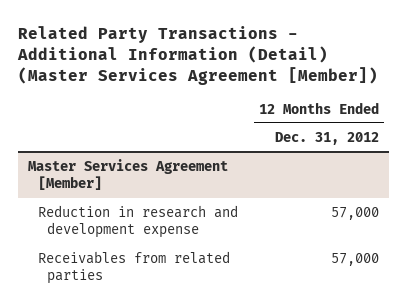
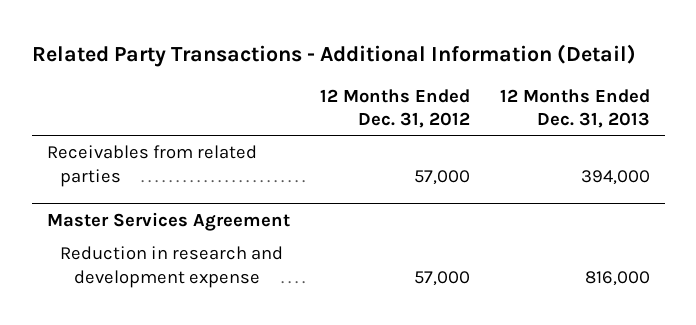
[16,25,378,86] Related Party Transactions - Additional Information (Detail) (Master Services Agreement [Member]) -> [31,43,636,67] Related Party Transactions - Additional Information (Detail)
none -> [499,88,650,128] 12 Months Ended Dec. 31, 2013
[28,158,229,191] Master Services Agreement [Member] -> none
[37,204,238,239] Reduction in research and development expense -> none
none -> [46,212,290,232] Master Services Agreement
none -> [60,246,284,288] Reduction in research and development expense

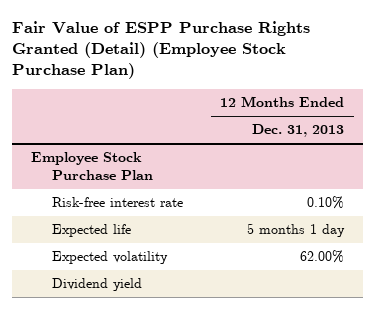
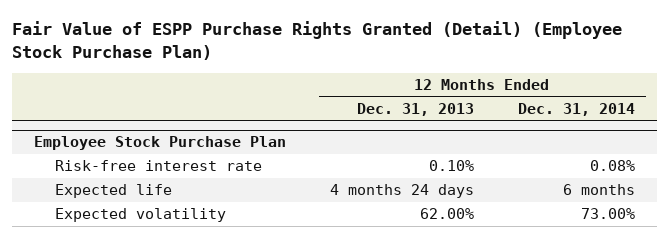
none -> [517,102,635,116] Dec. 31, 2014
[247,223,346,238] 5 months 1 day -> [329,184,474,199] 4 months 24 days
[52,278,143,292] Dividend yield -> none

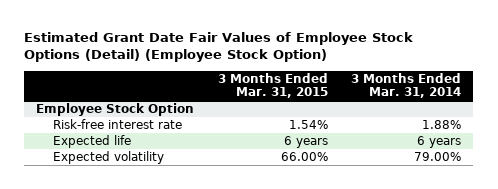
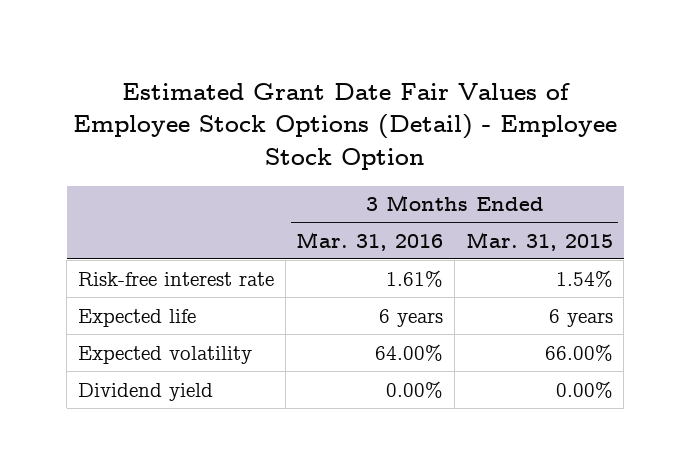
[24,31,414,63] Estimated Grant Date Fair Values of Employee Stock Options (Detail) (Employee Stock Option) -> [73,82,618,170] Estimated Grant Date Fair Values of Employee Stock Options (Detail) - Employee Stock Option
[351,72,462,99] 3 Months Ended Mar. 31, 2014 -> none
none -> [296,231,444,251] Mar. 31, 2016
[36,103,195,117] Employee Stock Option -> none
none -> [78,382,214,401] Dividend yield

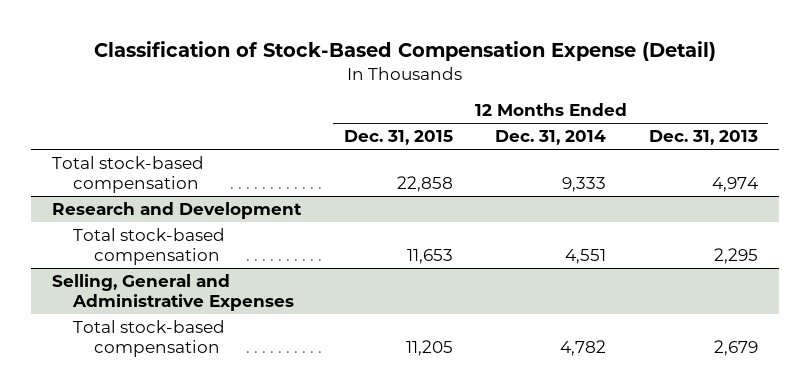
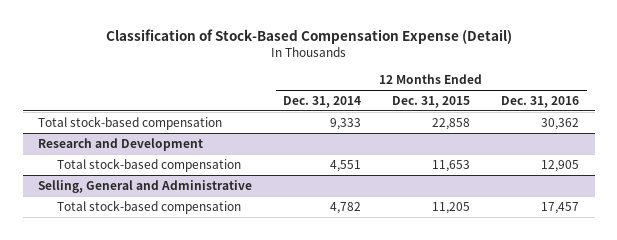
[648,130,758,146] Dec. 31, 2013 -> none
none -> [501,95,580,108] Dec. 31, 2016
[52,274,295,312] Selling, General and Administrative Expenses -> [38,179,253,193] Selling, General and Administrative

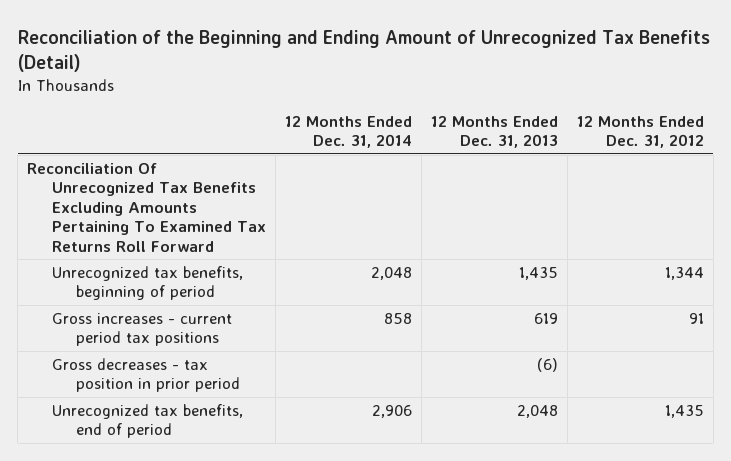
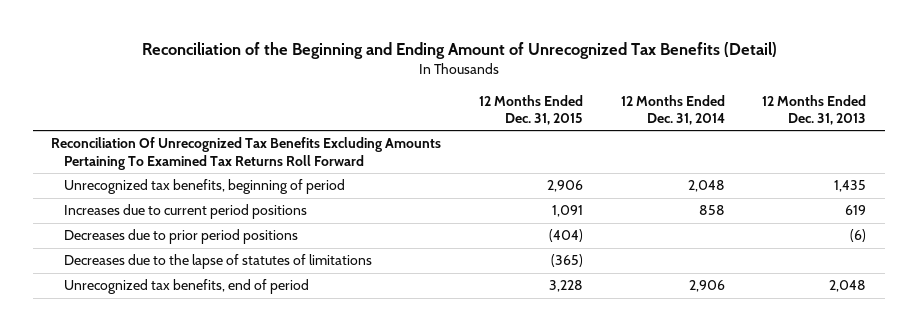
[576,115,704,149] 12 Months Ended Dec. 31, 2012 -> none
none -> [479,94,584,125] 12 Months Ended Dec. 31, 2015
[51,312,232,347] Gross increases - current period tax positions -> [63,204,307,220] Increases due to current period positions
[51,357,241,393] Gross decreases - tax position in prior period -> [63,229,298,245] Decreases due to prior period positions
none -> [63,254,372,270] Decreases due to the lapse of statutes of limitations

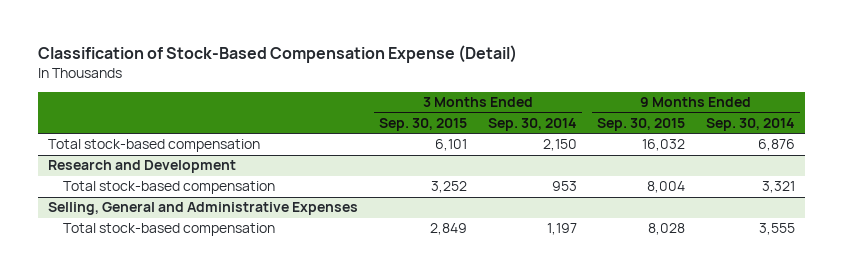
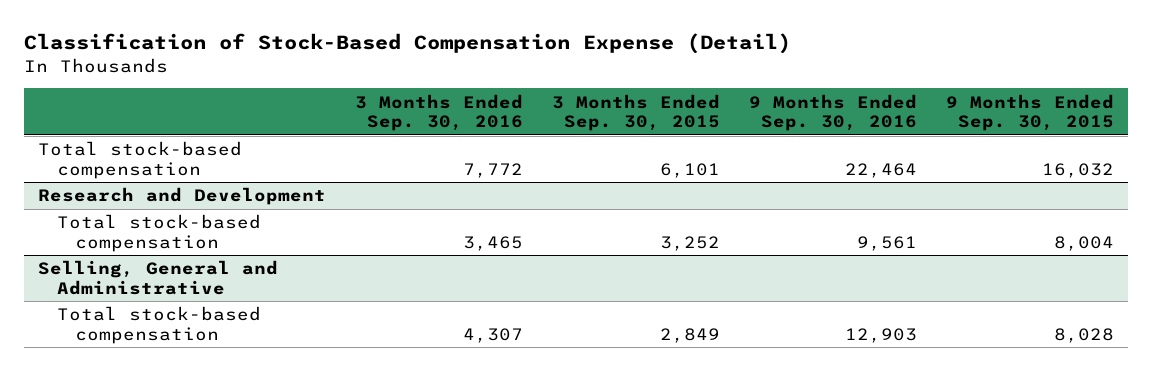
[487,117,577,131] Sep. 30, 2014 -> none
[705,117,795,131] Sep. 30, 2014 -> none
none -> [355,93,524,132] 3 Months Ended Sep. 30, 2016
none -> [748,93,917,132] 9 Months Ended Sep. 30, 2016
[48,202,359,216] Selling, General and Administrative Expenses -> [38,260,279,295] Selling, General and Administrative

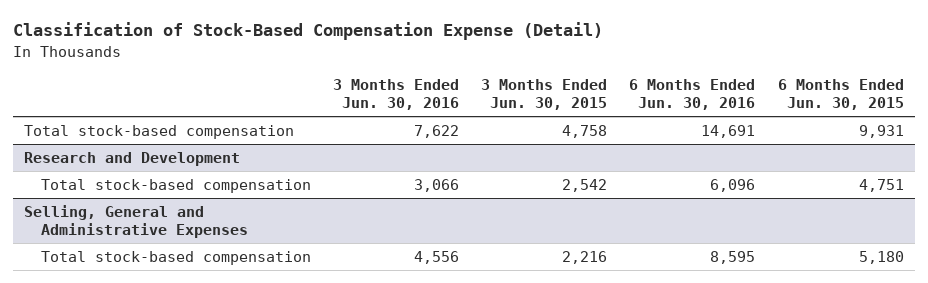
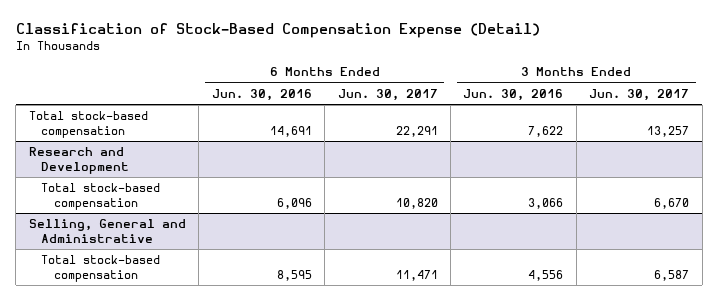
[481,79,608,110] 3 Months Ended Jun. 30, 2015 -> none
[777,79,904,110] 6 Months Ended Jun. 30, 2015 -> none
none -> [337,89,438,102] Jun. 30, 2017
none -> [589,89,690,102] Jun. 30, 2017
[24,205,248,238] Selling, General and Administrative Expenses -> [28,219,186,243] Selling, General and Administrative

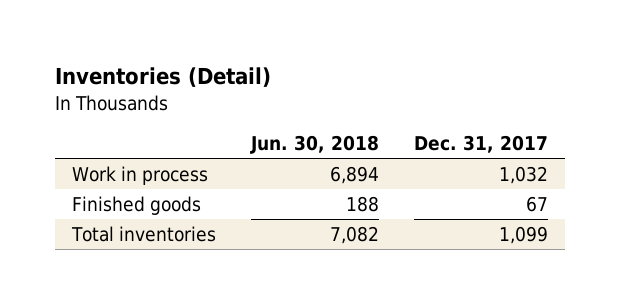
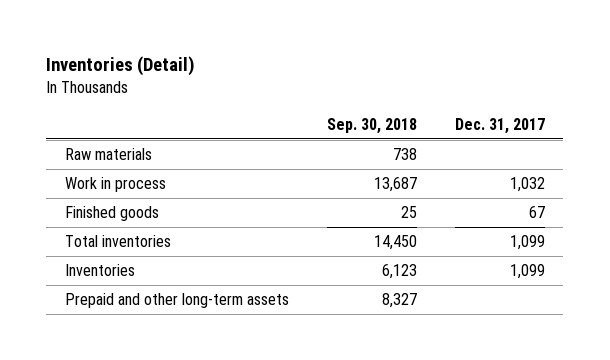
[250,135,380,155] Jun. 30, 2018 -> none
none -> [326,117,417,134] Sep. 30, 2018
none -> [65,148,153,161] Raw materials
none -> [65,264,136,277] Inventories
none -> [65,293,290,309] Prepaid and other long-term assets

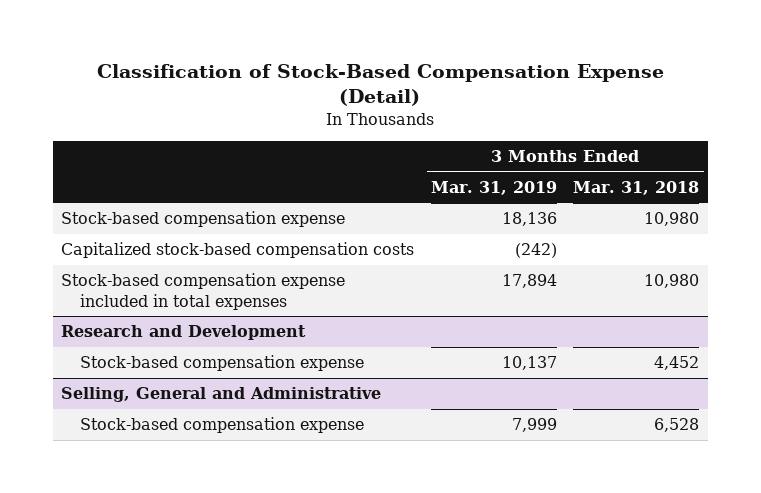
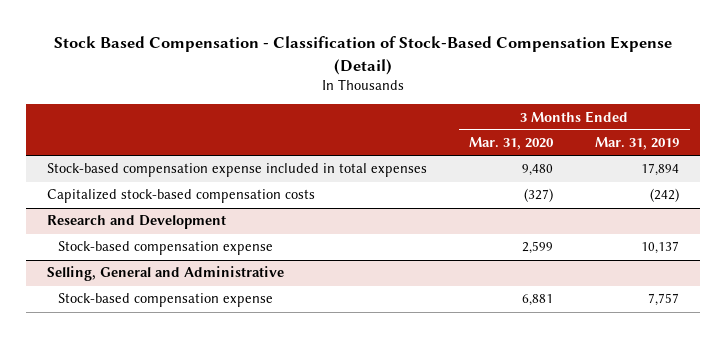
[97,64,665,107] Classification of Stock-Based Compensation Expense (Detail) -> [54,36,673,75] Stock Based Compensation - Classification of Stock-Based Compensation Expense (Detail)
[573,181,700,196] Mar. 31, 2018 -> none
none -> [469,137,555,151] Mar. 31, 2020
[61,211,346,228] Stock-based compensation expense -> none
[61,242,415,259] Capitalized stock-based compensation costs -> [47,189,316,204] Capitalized stock-based compensation costs
[511,418,557,433] 7,999 -> [648,293,680,307] 7,757

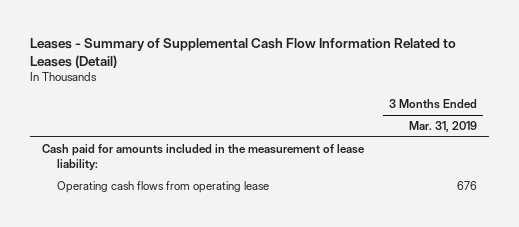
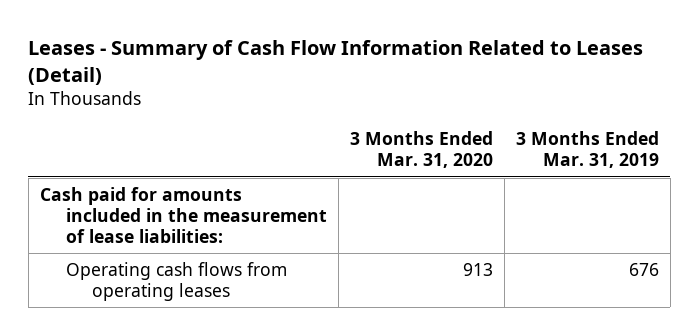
[29,37,456,68] Leases - Summary of Supplemental Cash Flow Information Related to Leases (Detail) -> [28,40,644,86] Leases - Summary of Cash Flow Information Related to Leases (Detail)
none -> [349,131,493,169] 3 Months Ended Mar. 31, 2020
[41,144,365,172] Cash paid for amounts included in the measurement of lease liability: -> [39,186,328,243] Cash paid for amounts included in the measurement of lease liabilities:
[56,181,269,194] Operating cash flows from operating lease -> [66,261,288,301] Operating cash flows from operating leases

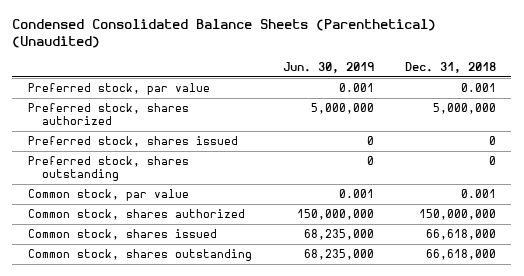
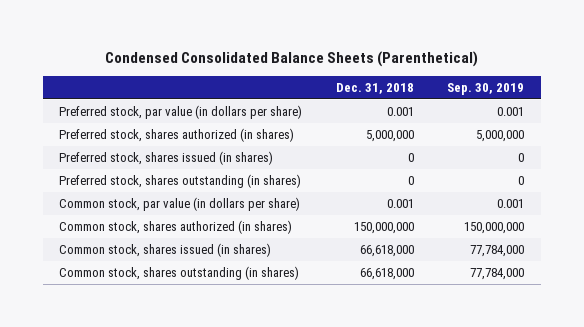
[12,19,437,48] Condensed Consolidated Balance Sheets (Parenthetical) (Unaudited) -> [104,50,478,67] Condensed Consolidated Balance Sheets (Parenthetical)
[282,61,374,73] Jun. 30, 2019 -> none
none -> [447,82,525,95] Sep. 30, 2019
[27,83,210,96] Preferred stock, par value -> [59,104,303,119] Preferred stock, par value (in dollars per share)
[27,103,189,126] Preferred stock, shares authorized -> [59,127,295,142] Preferred stock, shares authorized (in shares)
[27,136,238,148] Preferred stock, shares issued -> [59,150,274,165] Preferred stock, shares issued (in shares)
[27,156,189,182] Preferred stock, shares outstanding -> [59,173,302,188] Preferred stock, shares outstanding (in shares)
[27,189,189,202] Common stock, par value -> [59,196,301,211] Common stock, par value (in dollars per share)
[27,209,245,221] Common stock, shares authorized -> [59,219,293,234] Common stock, shares authorized (in shares)
[27,229,217,241] Common stock, shares issued -> [59,242,272,257] Common stock, shares issued (in shares)
[27,249,252,262] Common stock, shares outstanding -> [59,265,300,280] Common stock, shares outstanding (in shares)

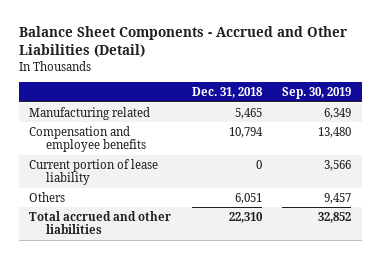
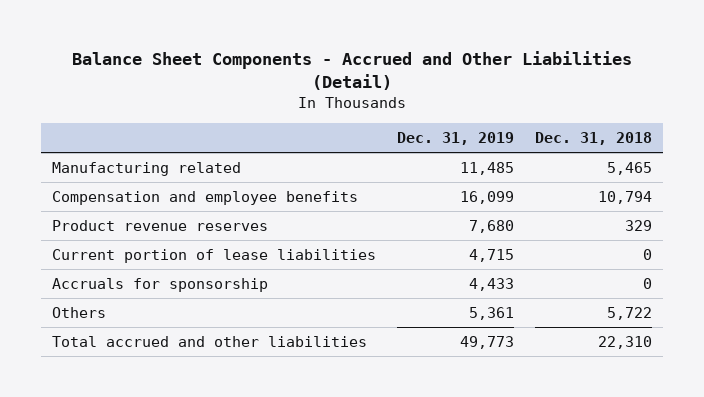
[282,87,352,100] Sep. 30, 2019 -> none
none -> [396,132,514,146] Dec. 31, 2019
none -> [51,220,268,232] Product revenue reserves
[29,158,159,186] Current portion of lease liability -> [51,249,376,264] Current portion of lease liabilities
none -> [51,278,268,293] Accruals for sponsorship
[234,192,262,204] 6,051 -> [606,307,652,321] 5,722

